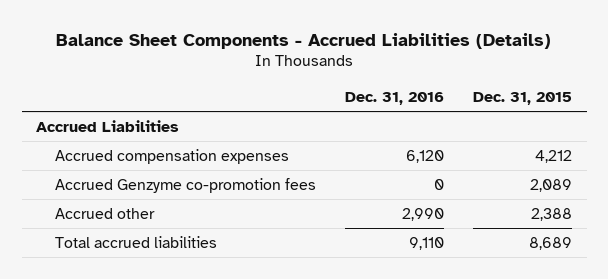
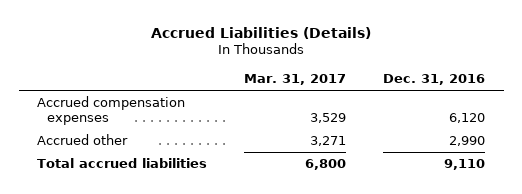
[56,32,552,49] Balance Sheet Components - Accrued Liabilities (Details) -> [151,26,372,39] Accrued Liabilities (Details)
[473,91,573,105] Dec. 31, 2015 -> none
none -> [244,73,347,85] Mar. 31, 2017
[36,119,180,132] Accrued Liabilities -> none
[55,177,317,193] Accrued Genzyme co-promotion fees -> none

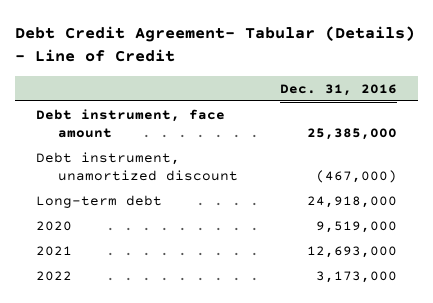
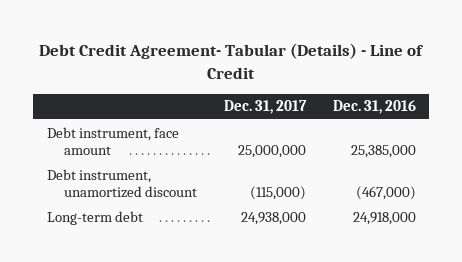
none -> [223,100,307,115] Dec. 31, 2017
[36,220,73,231] 2020 -> none
[36,245,73,256] 2021 -> none
[36,270,73,281] 2022 -> none

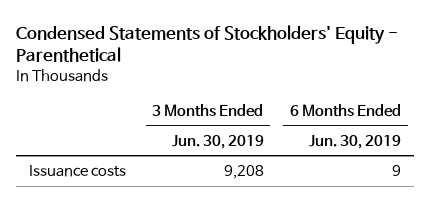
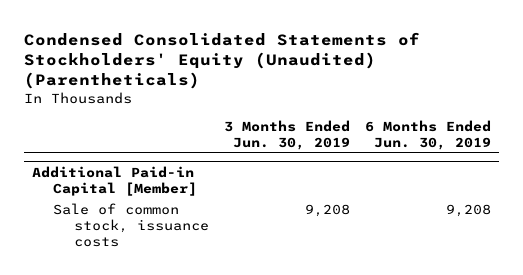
[15,24,398,63] Condensed Statements of Stockholders' Equity - Parenthetical -> [24,31,421,90] Condensed Consolidated Statements of Stockholders' Equity (Unaudited) (Parentheticals)
none -> [31,165,197,196] Additional Paid-in Capital [Member]
[29,165,127,178] Issuance costs -> [52,203,209,247] Sale of common stock, issuance costs
[392,165,402,177] 9 -> [446,204,492,218] 9,208

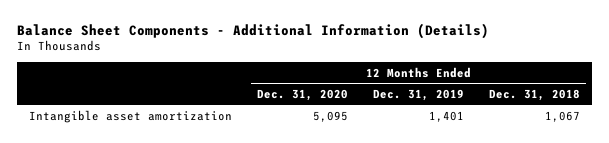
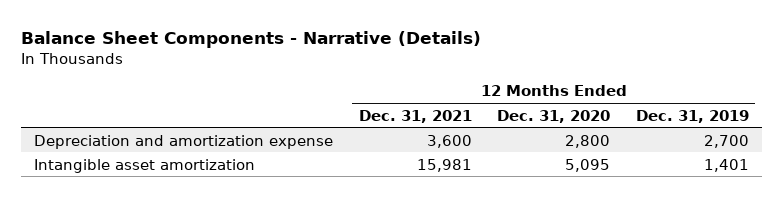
[16,22,489,39] Balance Sheet Components - Additional Information (Details) -> [21,31,482,49] Balance Sheet Components - Narrative (Details)
[488,88,580,101] Dec. 31, 2018 -> none
none -> [358,109,472,123] Dec. 31, 2021
none -> [34,134,334,149] Depreciation and amortization expense

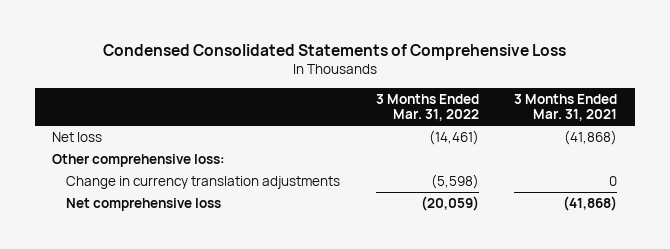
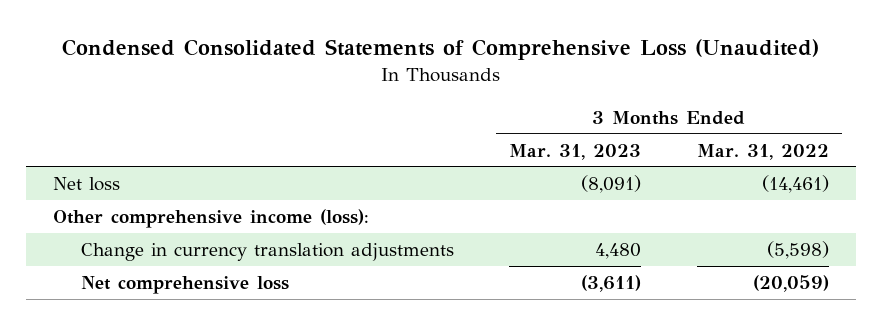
[102,43,566,60] Condensed Consolidated Statements of Comprehensive Loss -> [61,39,819,61] Condensed Consolidated Statements of Comprehensive Loss (Unaudited)
[514,93,618,122] 3 Months Ended Mar. 31, 2021 -> none
none -> [509,143,642,160] Mar. 31, 2023
[52,154,226,168] Other comprehensive loss: -> [53,209,370,229] Other comprehensive income (loss):

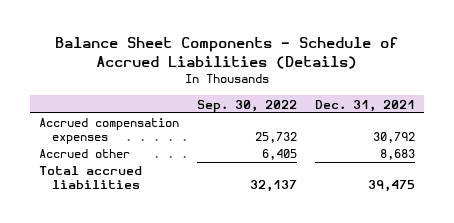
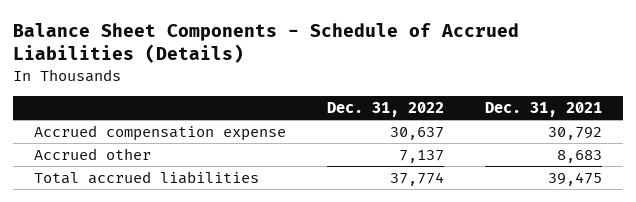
[196,99,297,112] Sep. 30, 2022 -> none
none -> [326,101,444,117] Dec. 31, 2022
[38,118,179,145] Accrued compensation expenses -> [33,124,286,141] Accrued compensation expense

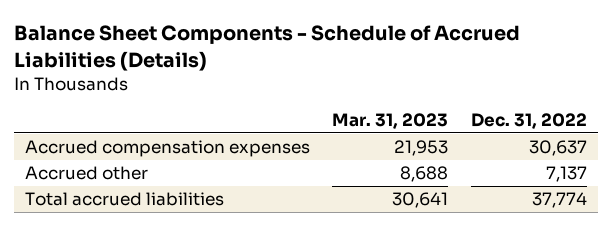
[485,101,603,117] Dec. 31, 2021 -> none
none -> [332,112,449,129] Mar. 31, 2023
[33,124,286,141] Accrued compensation expense -> [24,140,310,158] Accrued compensation expenses

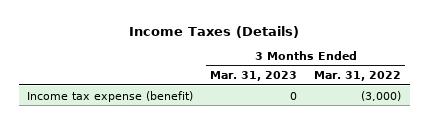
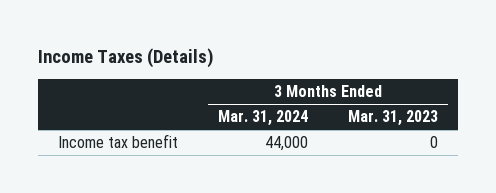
[314,71,402,82] Mar. 31, 2022 -> none
none -> [217,110,308,127] Mar. 31, 2024
[27,90,194,102] Income tax expense (benefit) -> [57,134,178,149] Income tax benefit

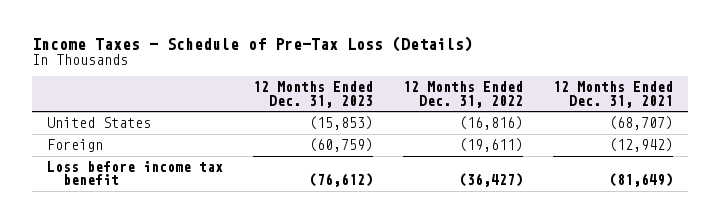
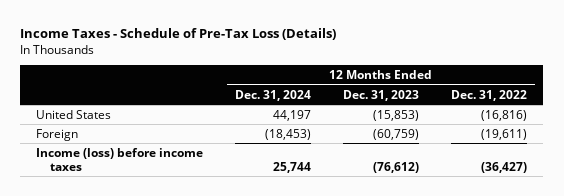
[552,81,673,108] 12 Months Ended Dec. 31, 2021 -> none
none -> [235,89,312,101] Dec. 31, 2024
[47,161,224,186] Loss before income tax benefit -> [36,147,204,171] Income (loss) before income taxes

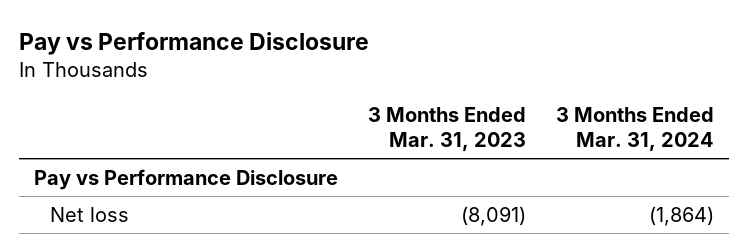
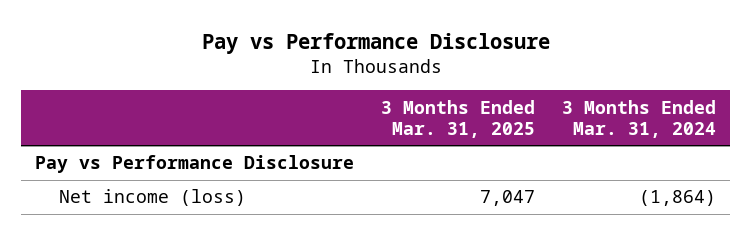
[368,107,527,152] 3 Months Ended Mar. 31, 2023 -> none
none -> [381,99,536,138] 3 Months Ended Mar. 31, 2025
[49,206,129,222] Net loss -> [59,189,247,207] Net income (loss)

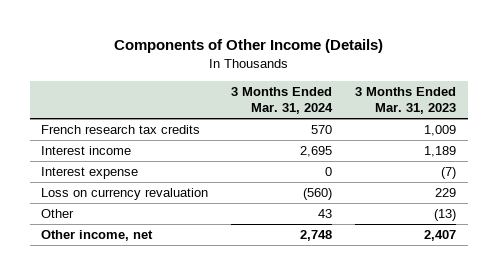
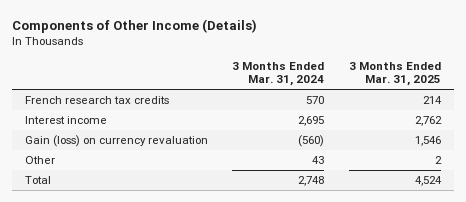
[355,86,457,115] 3 Months Ended Mar. 31, 2023 -> none
none -> [349,61,442,87] 3 Months Ended Mar. 31, 2025
[41,167,139,180] Interest expense -> none
[41,188,209,201] Loss on currency revaluation -> [24,134,208,147] Gain (loss) on currency revaluation
[41,230,154,242] Other income, net -> [24,175,51,184] Total

